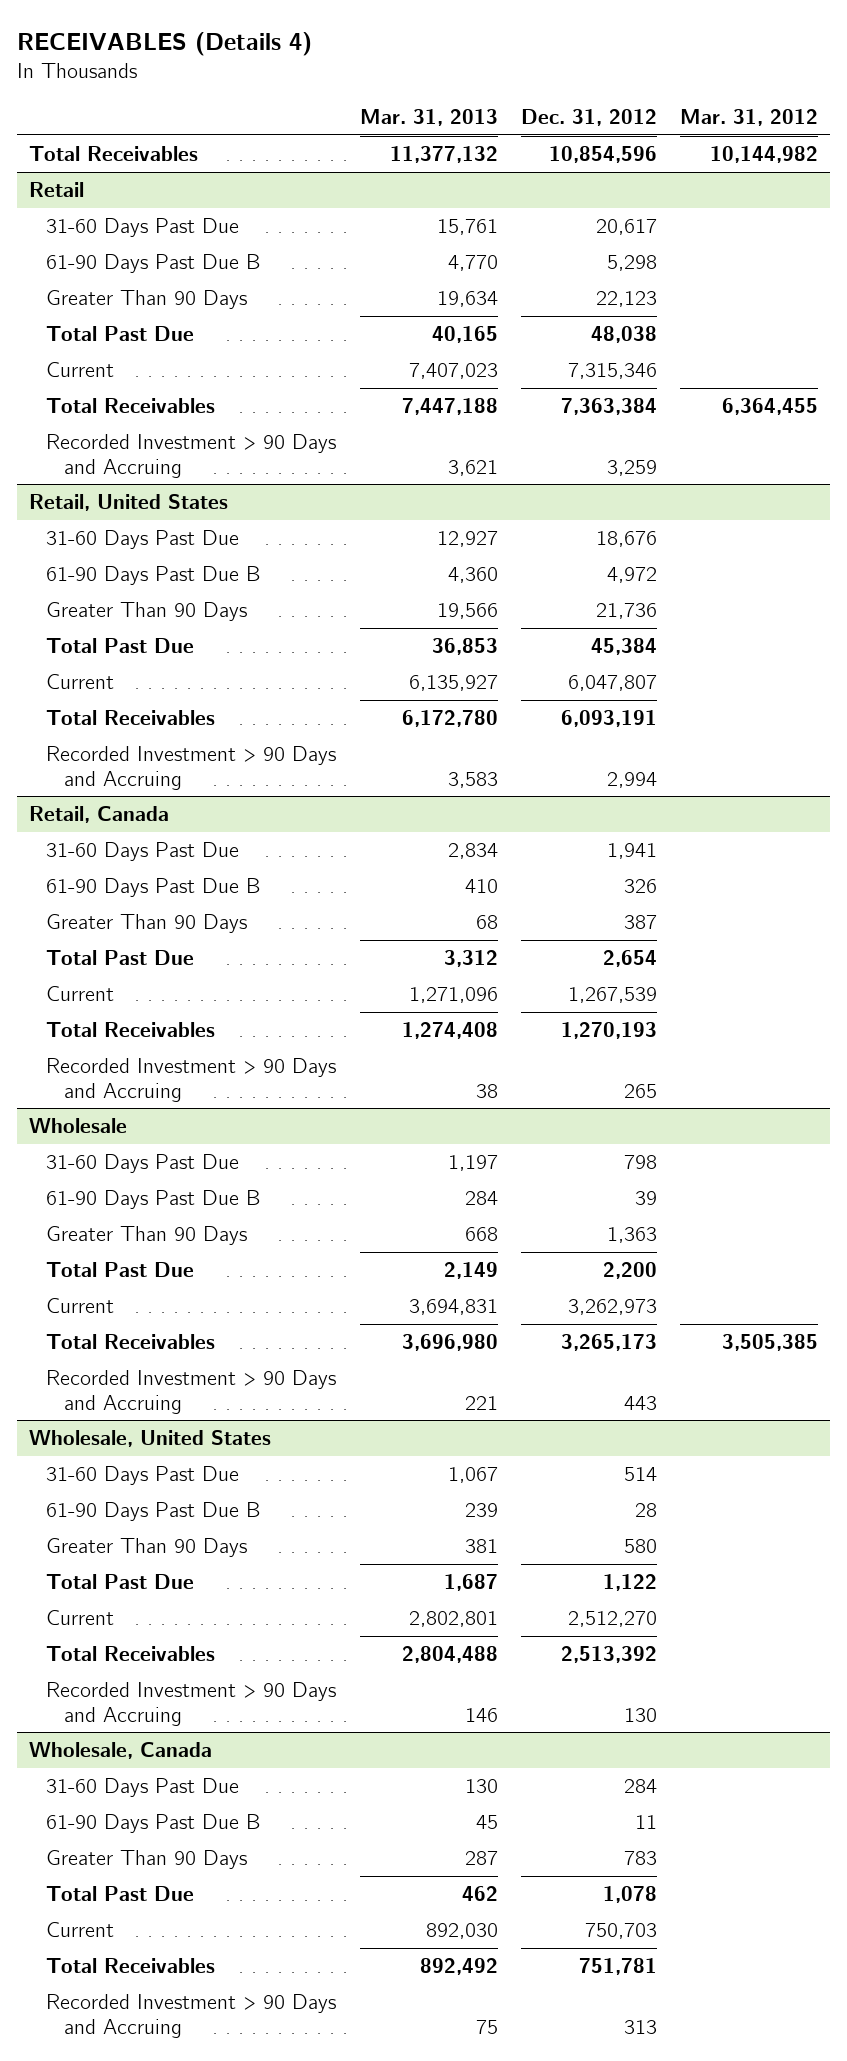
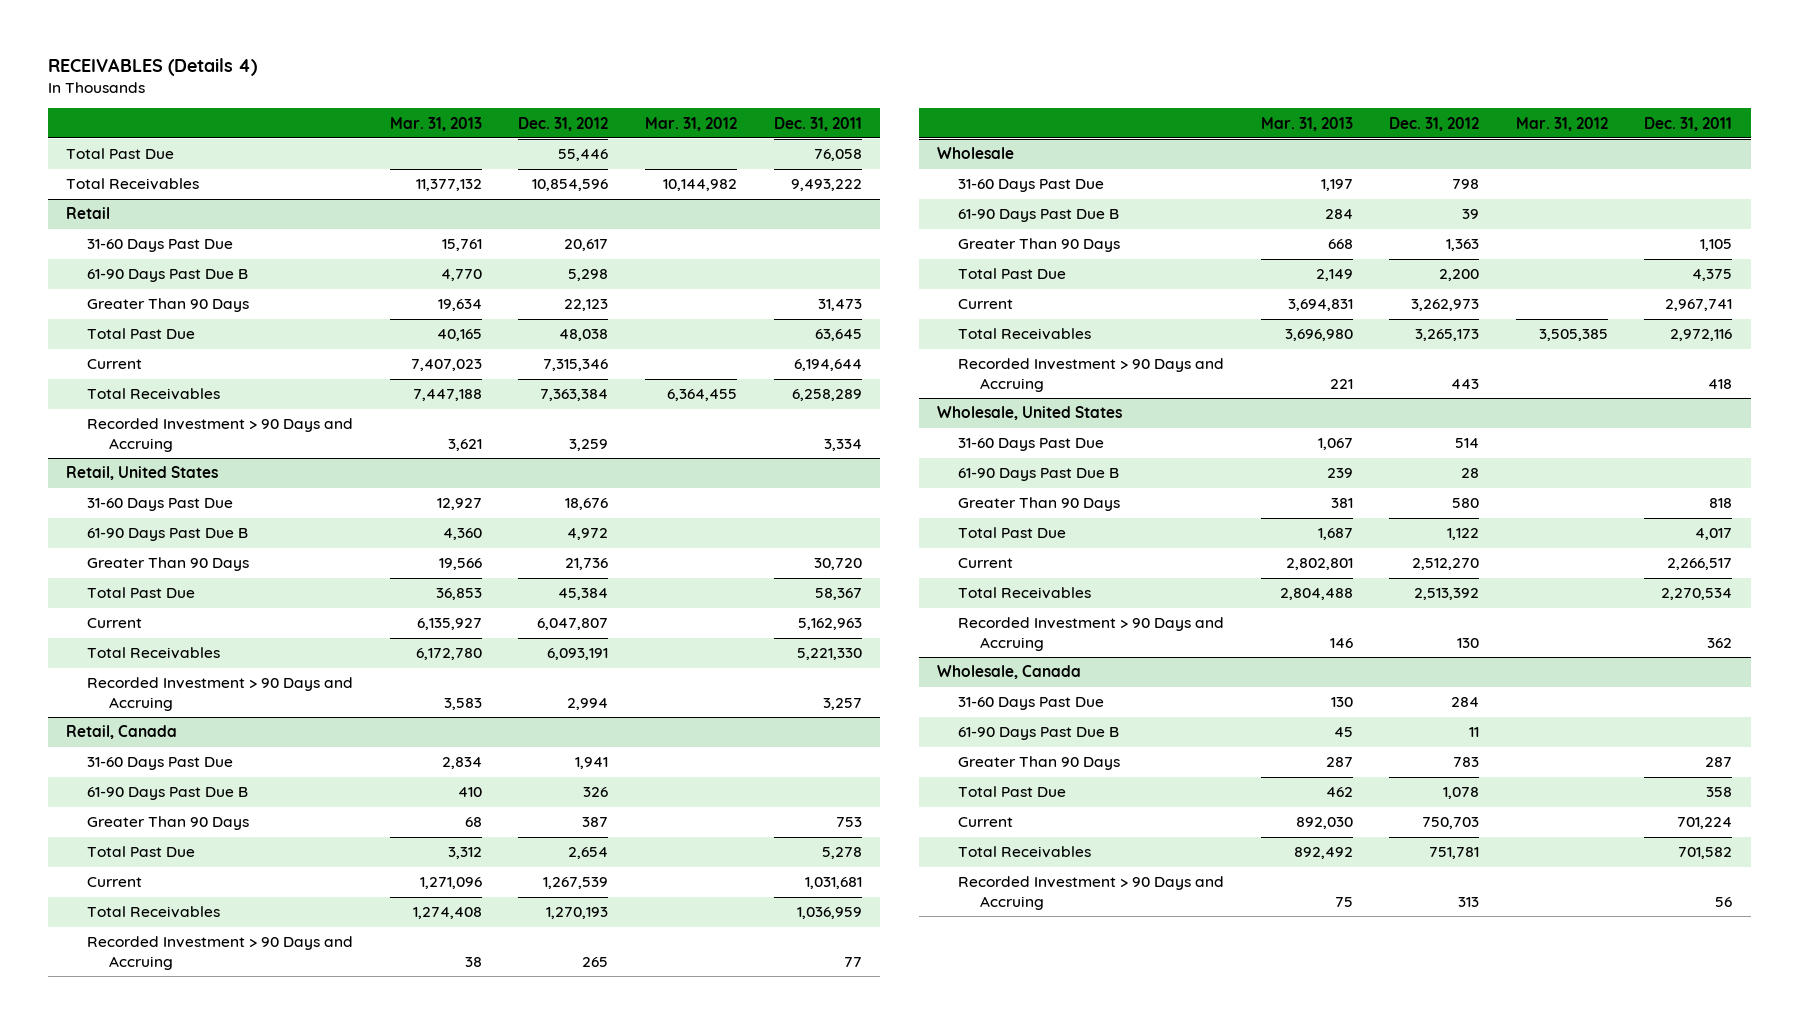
none -> [773,116,862,131] Dec. 31, 2011
none -> [65,148,174,160] Total Past Due

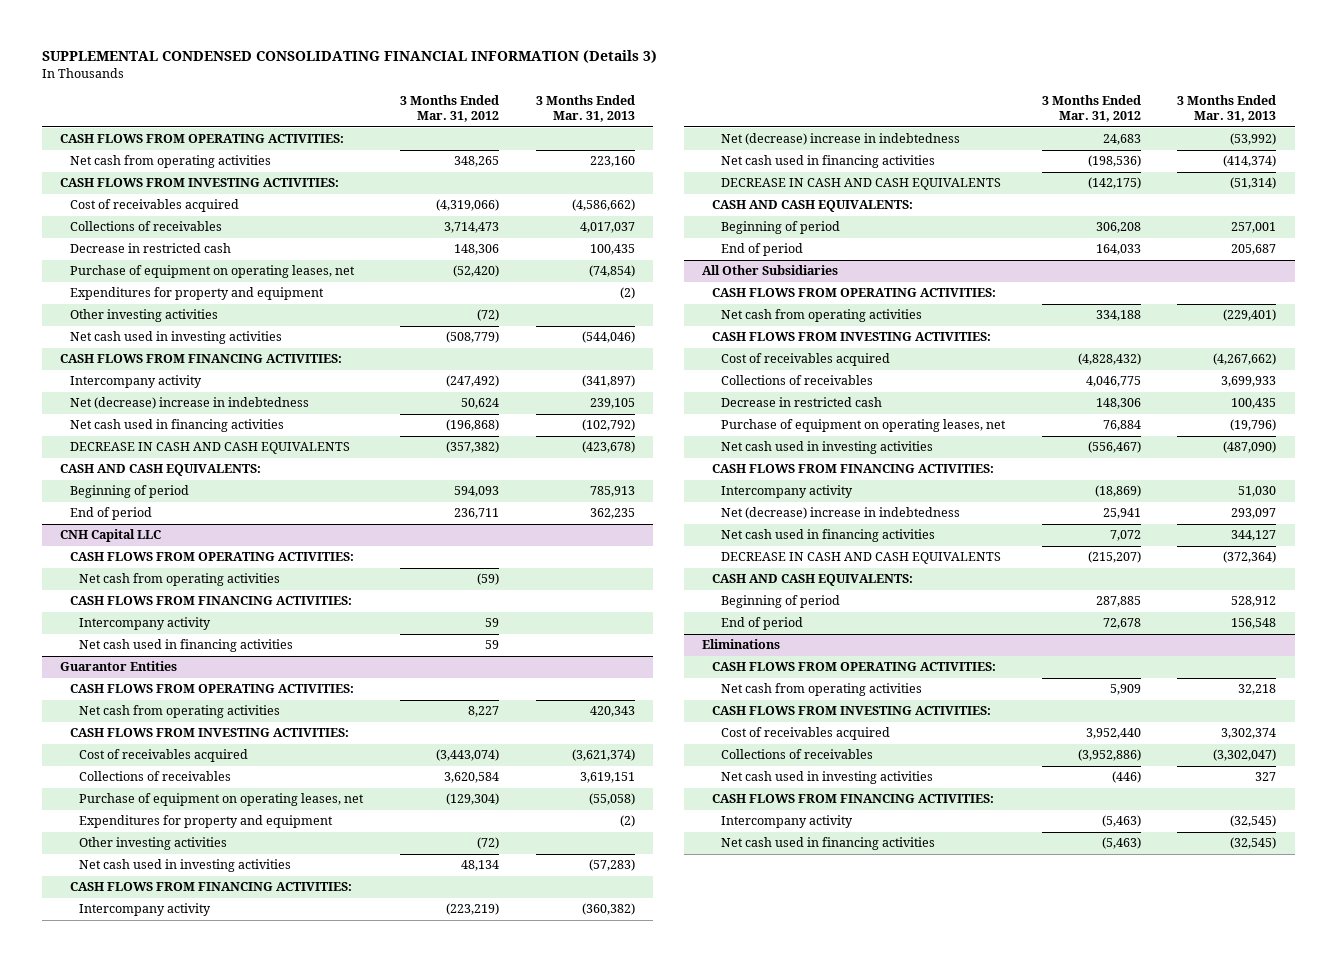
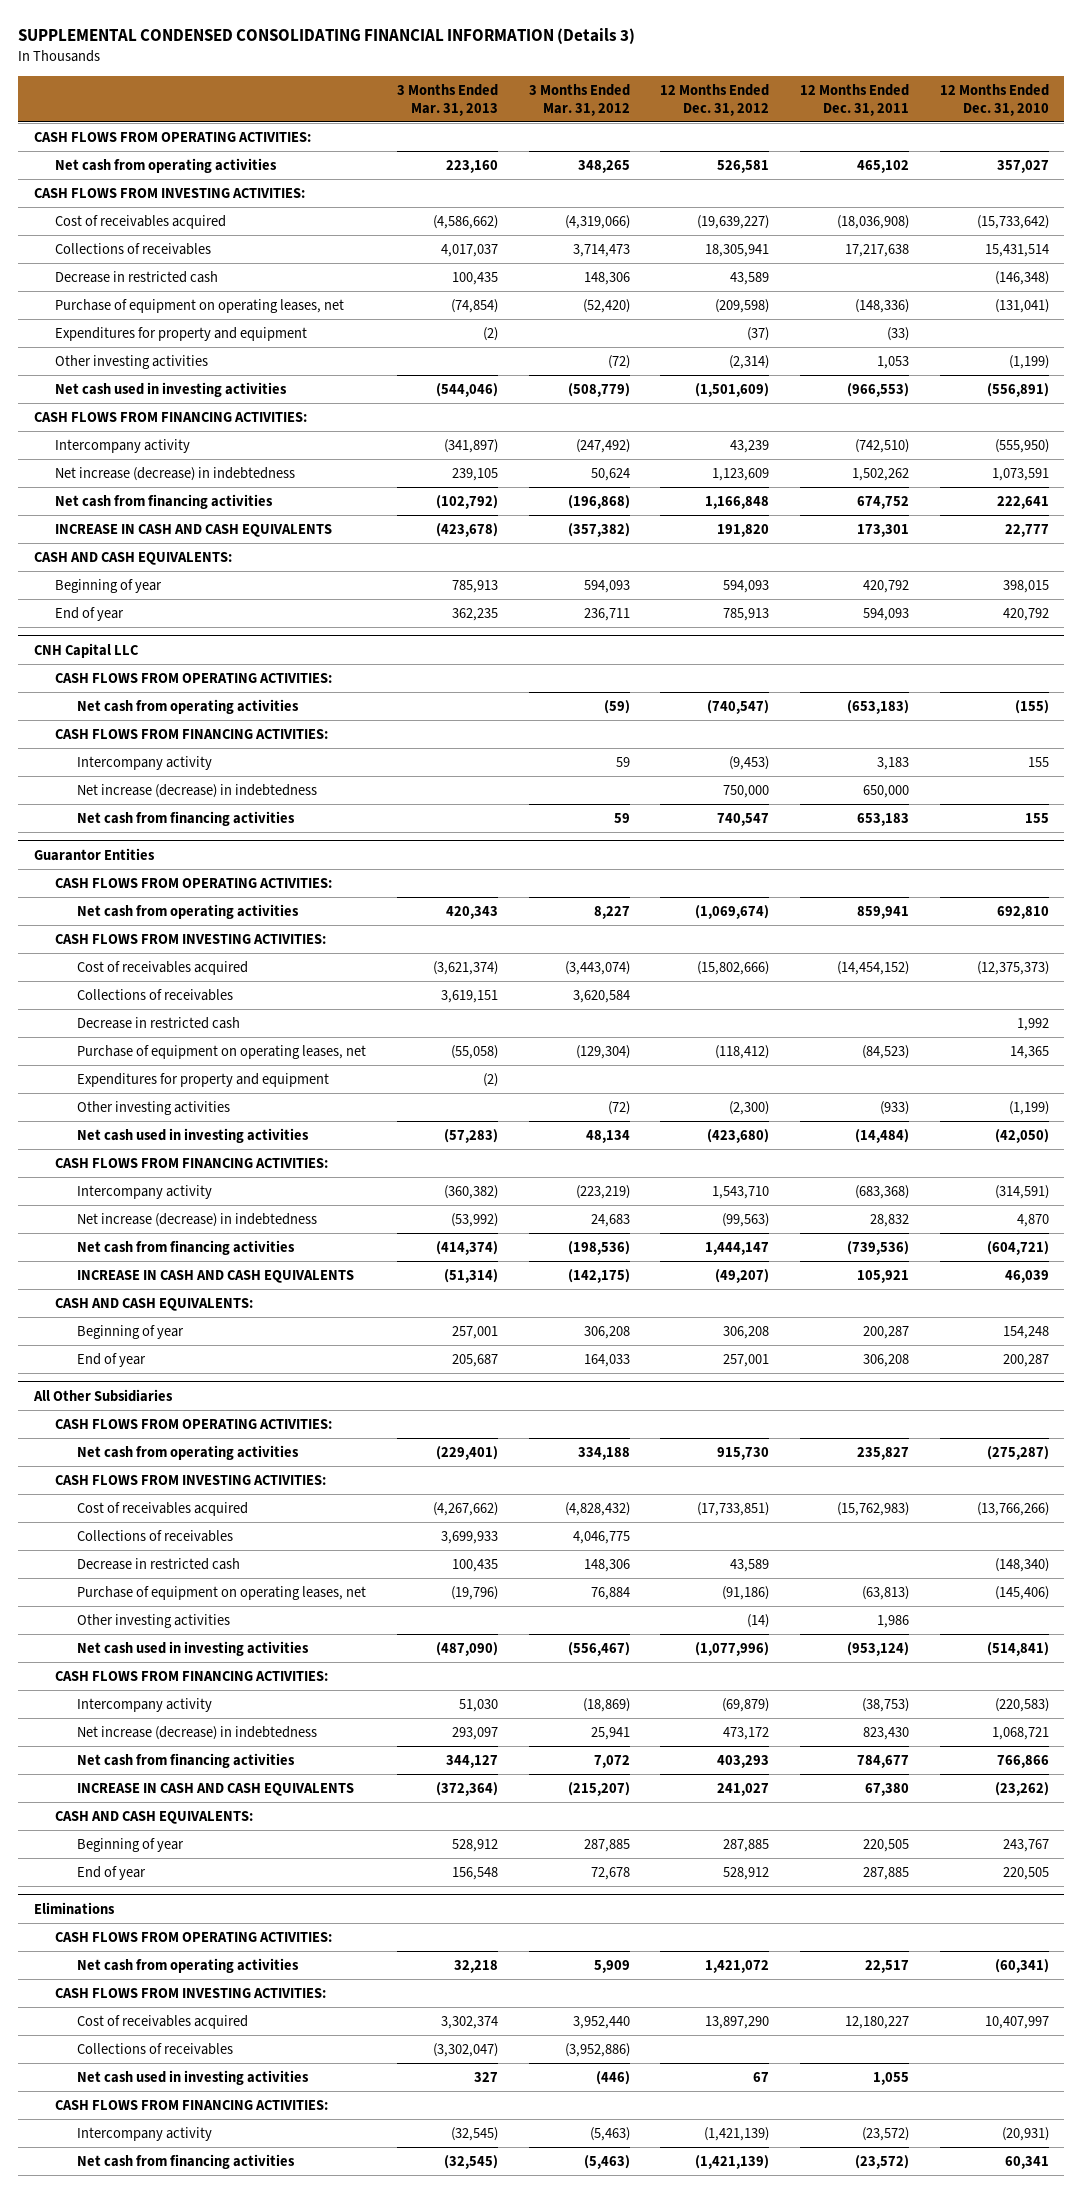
none -> [660,83,770,116] 12 Months Ended Dec. 31, 2012
none -> [800,83,910,116] 12 Months Ended Dec. 31, 2011
none -> [939,83,1049,116] 12 Months Ended Dec. 31, 2010
[69,397,309,410] Net (decrease) increase in indebtedness -> [55,466,296,481] Net increase (decrease) in indebtedness
[69,419,284,433] Net cash used in financing activities -> [55,493,274,509] Net cash from financing activities
[69,442,350,455] DECREASE IN CASH AND CASH EQUIVALENTS -> [55,523,333,537] INCREASE IN CASH AND CASH EQUIVALENTS
[69,485,189,499] Beginning of period -> [55,578,163,593] Beginning of year
[69,507,152,521] End of period -> [55,606,125,621] End of year
none -> [76,783,317,798] Net increase (decrease) in indebtedness
[79,639,294,653] Net cash used in financing activities -> [76,810,295,826] Net cash from financing activities
none -> [76,1016,240,1029] Decrease in restricted cash
[720,133,960,146] Net (decrease) increase in indebtedness -> [76,1212,317,1227] Net increase (decrease) in indebtedness
[720,155,935,169] Net cash used in financing activities -> [76,1239,295,1255] Net cash from financing activities
[720,178,1001,191] DECREASE IN CASH AND CASH EQUIVALENTS -> [76,1269,354,1283] INCREASE IN CASH AND CASH EQUIVALENTS
[720,221,840,235] Beginning of period -> [76,1324,184,1339] Beginning of year
[720,243,803,257] End of period -> [76,1352,146,1367] End of year
none -> [76,1613,230,1628] Other investing activities
[720,507,960,520] Net (decrease) increase in indebtedness -> [76,1725,317,1740] Net increase (decrease) in indebtedness
[720,529,935,543] Net cash used in financing activities -> [76,1752,295,1768] Net cash from financing activities
[720,552,1001,565] DECREASE IN CASH AND CASH EQUIVALENTS -> [76,1782,354,1796] INCREASE IN CASH AND CASH EQUIVALENTS
[720,595,840,609] Beginning of period -> [76,1837,184,1852] Beginning of year
[720,617,803,631] End of period -> [76,1865,146,1880] End of year
[720,837,935,851] Net cash used in financing activities -> [76,2153,295,2169] Net cash from financing activities

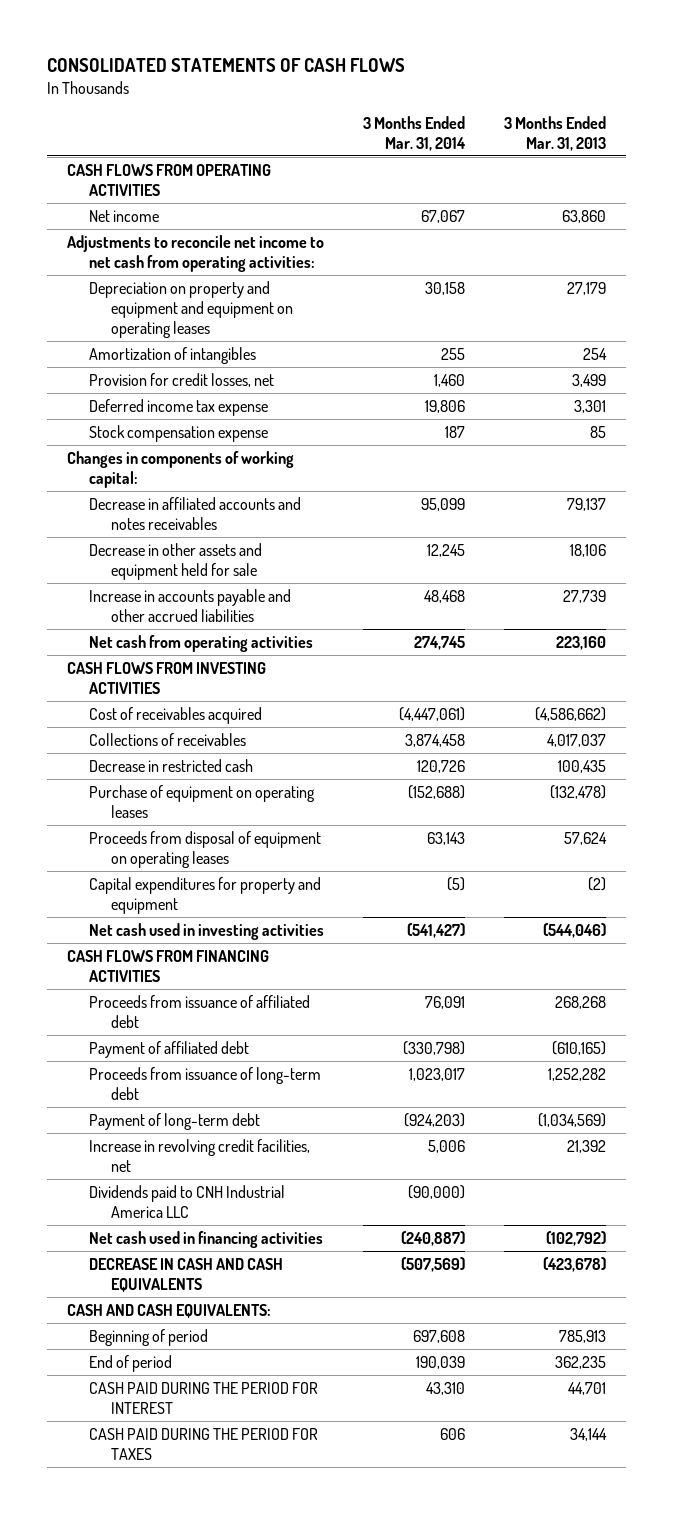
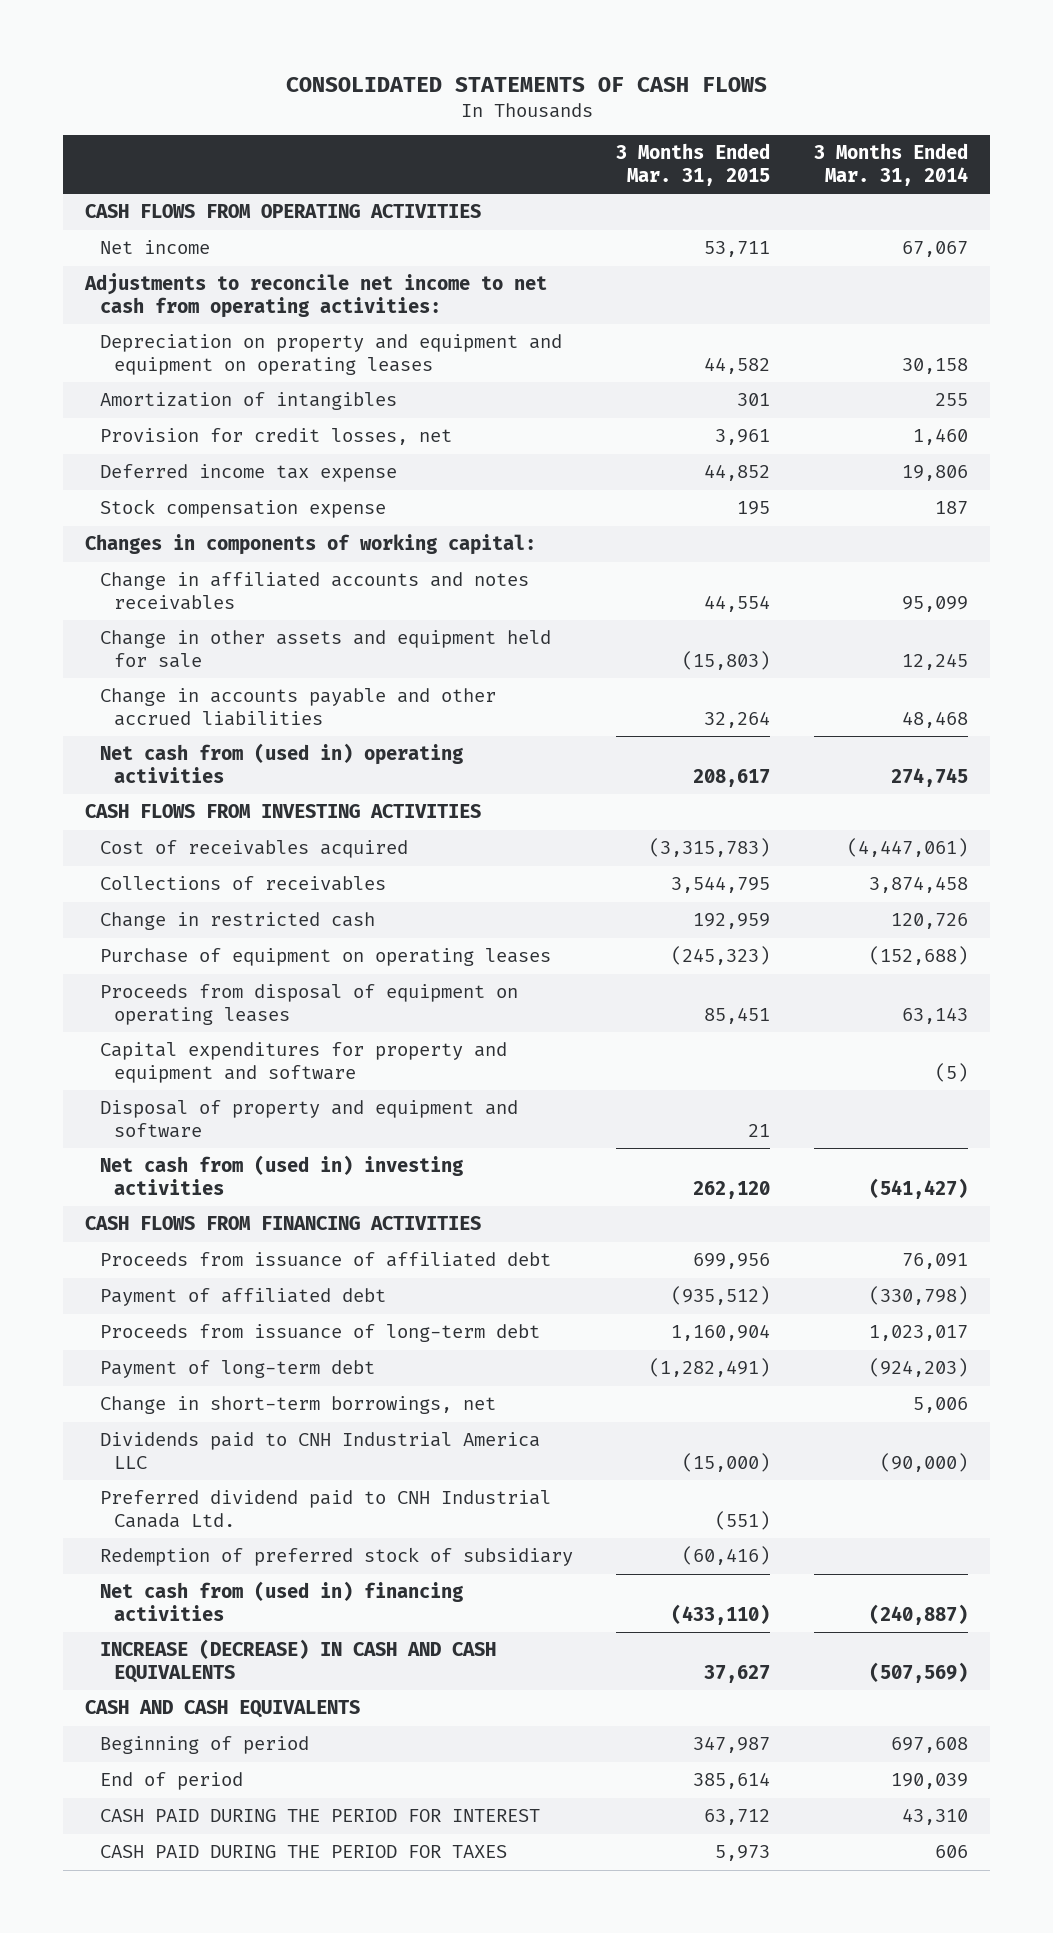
[504,115,607,151] 3 Months Ended Mar. 31, 2013 -> none
none -> [616,143,771,187] 3 Months Ended Mar. 31, 2015
[88,496,301,530] Decrease in affiliated accounts and notes receivables -> [99,572,529,610] Change in affiliated accounts and notes receivables
[88,542,262,580] Decrease in other assets and equipment held for sale -> [99,630,551,668] Change in other assets and equipment held for sale
[88,588,291,622] Increase in accounts payable and other accrued liabilities -> [99,688,496,726] Change in accounts payable and other accrued liabilities
[88,634,313,652] Net cash from operating activities -> [99,743,463,783] Net cash from (used in) operating activities
[88,758,253,772] Decrease in restricted cash -> [99,912,375,931] Change in restricted cash
[88,876,321,914] Capital expenditures for property and equipment -> [99,1042,507,1083] Capital expenditures for property and equipment and software
none -> [99,1100,518,1138] Disposal of property and equipment and software
[88,922,324,940] Net cash used in investing activities -> [99,1155,463,1195] Net cash from (used in) investing activities
[88,1138,310,1172] Increase in revolving credit facilities, net -> [99,1396,496,1415] Change in short-term borrowings, net
none -> [99,1490,551,1528] Preferred dividend paid to CNH Industrial Canada Ltd.
none -> [99,1547,573,1567] Redemption of preferred stock of subsidiary
[88,1230,323,1248] Net cash used in financing activities -> [99,1581,463,1621] Net cash from (used in) financing activities
[88,1257,283,1292] DECREASE IN CASH AND CASH EQUIVALENTS -> [99,1639,496,1683] INCREASE (DECREASE) IN CASH AND CASH EQUIVALENTS
[66,1303,271,1318] CASH AND CASH EQUIVALENTS: -> [85,1700,361,1719] CASH AND CASH EQUIVALENTS

